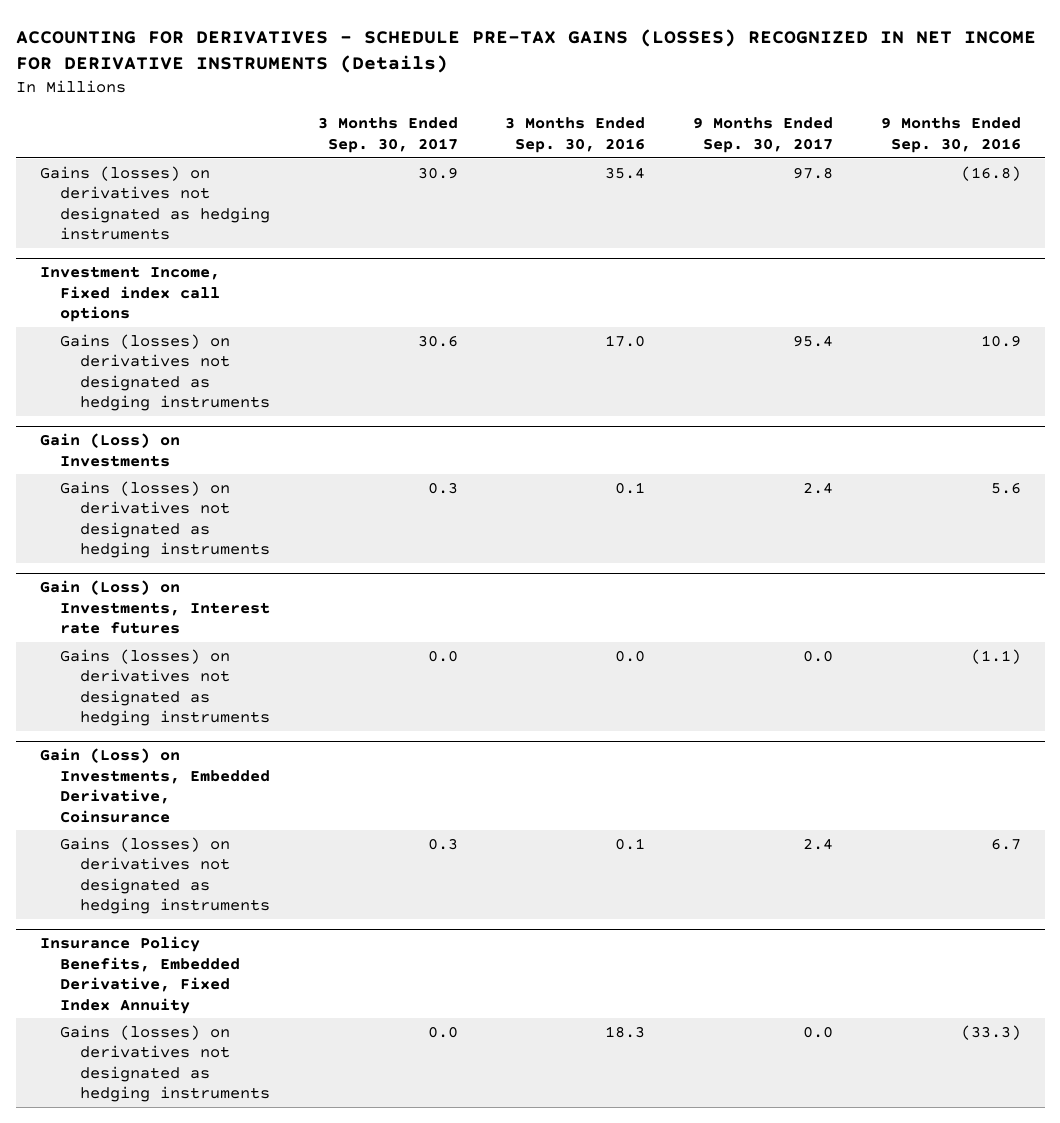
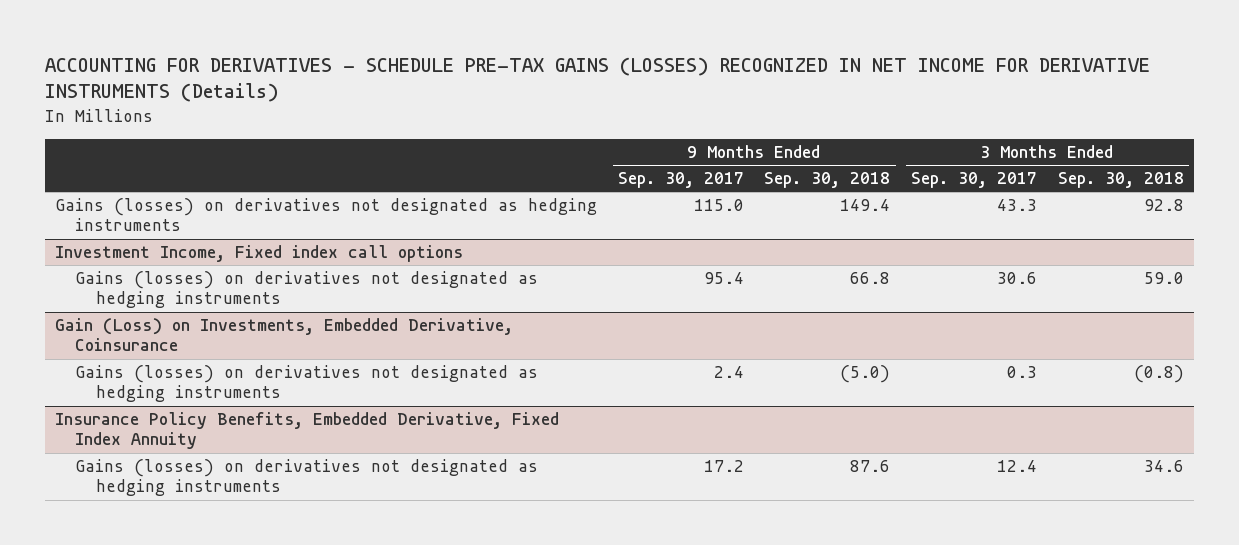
[505,117,646,154] 3 Months Ended Sep. 30, 2016 -> none
[880,117,1021,154] 9 Months Ended Sep. 30, 2016 -> none
none -> [764,172,891,189] Sep. 30, 2018
none -> [1057,172,1184,189] Sep. 30, 2018
[417,166,458,179] 30.9 -> [996,198,1037,211] 43.3
[793,166,834,179] 97.8 -> [693,198,744,211] 115.0
[39,433,180,467] Gain (Loss) on Investments -> none
[59,480,271,559] Gains (losses) on derivatives not designated as hedging instruments -> none
[39,580,270,635] Gain (Loss) on Investments, Interest rate futures -> none
[59,648,271,727] Gains (losses) on derivatives not designated as hedging instruments -> none
[427,1025,458,1038] 0.0 -> [996,459,1037,472] 12.4
[803,1025,834,1038] 0.0 -> [703,459,744,472] 17.2

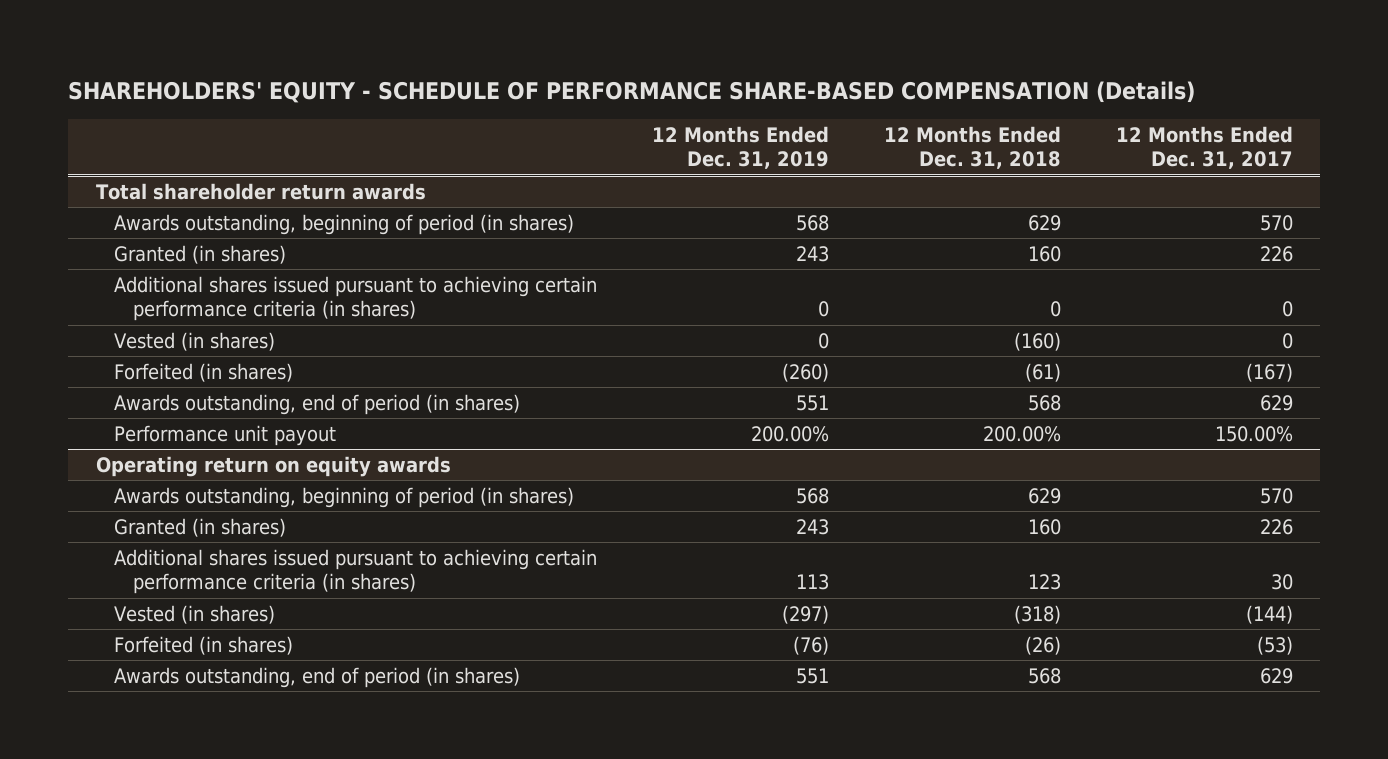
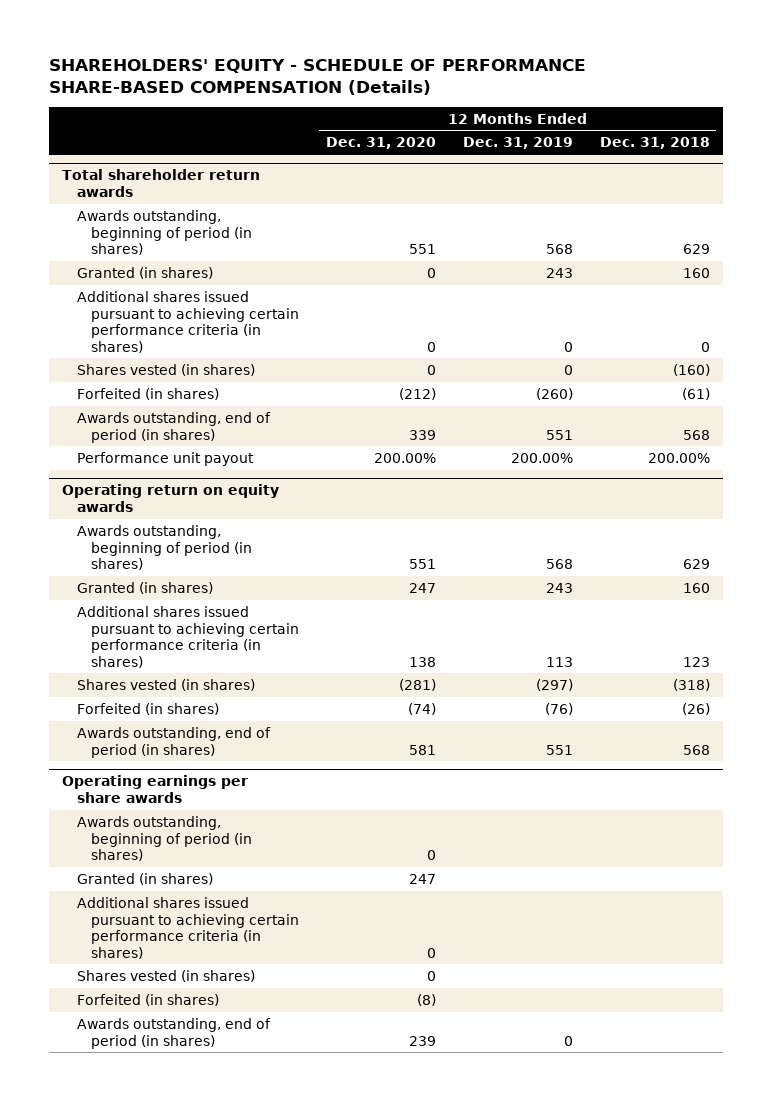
[1115,126,1293,170] 12 Months Ended Dec. 31, 2017 -> none
none -> [326,137,437,150] Dec. 31, 2020
[114,331,276,351] Vested (in shares) -> [76,364,255,377] Shares vested (in shares)
[114,604,276,624] Vested (in shares) -> [76,679,255,692] Shares vested (in shares)
none -> [61,775,248,803] Operating earnings per share awards
none -> [76,816,253,862] Awards outstanding, beginning of period (in shares)
none -> [76,873,213,886] Granted (in shares)
none -> [76,897,300,959] Additional shares issued pursuant to achieving certain performance criteria (in shares)
none -> [76,970,255,983] Shares vested (in shares)
none -> [76,994,219,1007] Forfeited (in shares)
none -> [76,1018,271,1049] Awards outstanding, end of period (in shares)

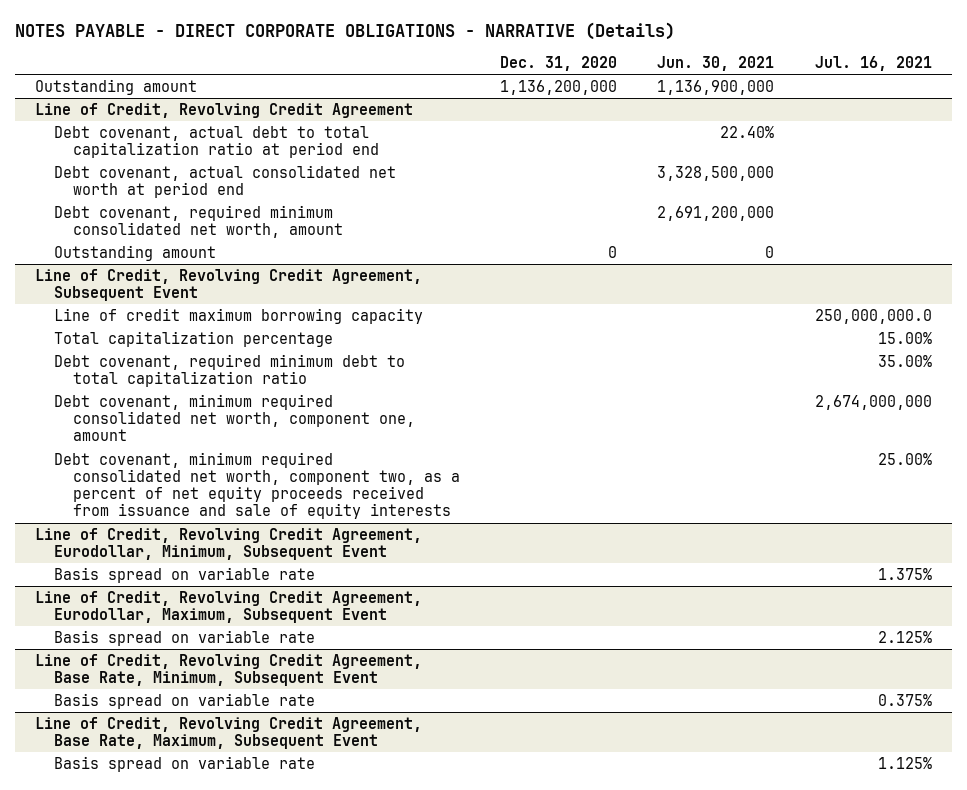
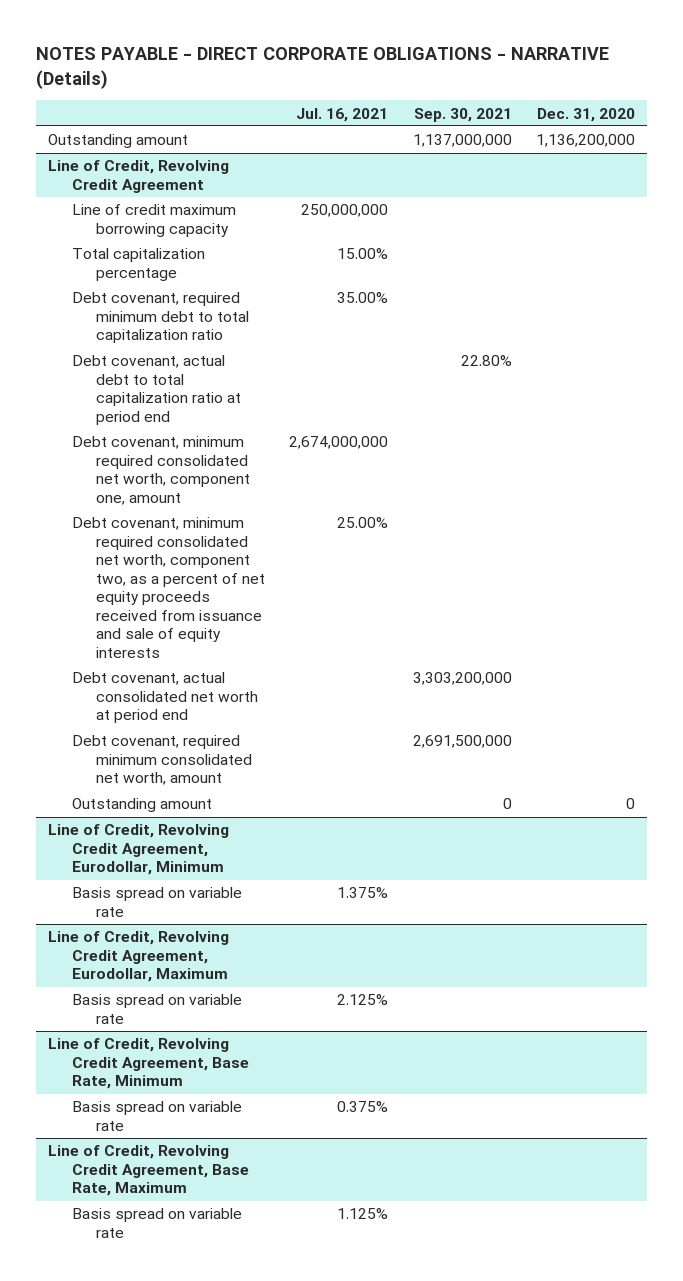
[657,55,775,71] Jun. 30, 2021 -> none
none -> [413,107,512,122] Sep. 30, 2021
[34,268,422,301] Line of Credit, Revolving Credit Agreement, Subsequent Event -> none
[814,308,932,324] 250,000,000.0 -> [301,204,389,218] 250,000,000
[53,125,379,158] Debt covenant, actual debt to total capitalization ratio at period end -> [72,355,242,425] Debt covenant, actual debt to total capitalization ratio at period end
[53,164,396,198] Debt covenant, actual consolidated net worth at period end -> [72,672,259,724] Debt covenant, actual consolidated net worth at period end
[53,204,343,238] Debt covenant, required minimum consolidated net worth, amount -> [72,735,253,786] Debt covenant, required minimum consolidated net worth, amount
[53,244,216,261] Outstanding amount -> [72,798,213,813] Outstanding amount
[34,527,422,560] Line of Credit, Revolving Credit Agreement, Eurodollar, Minimum, Subsequent Event -> [48,824,230,876] Line of Credit, Revolving Credit Agreement, Eurodollar, Minimum
[34,590,422,623] Line of Credit, Revolving Credit Agreement, Eurodollar, Maximum, Subsequent Event -> [48,931,230,983] Line of Credit, Revolving Credit Agreement, Eurodollar, Maximum
[34,653,422,686] Line of Credit, Revolving Credit Agreement, Base Rate, Minimum, Subsequent Event -> [48,1038,250,1090] Line of Credit, Revolving Credit Agreement, Base Rate, Minimum
[34,716,422,749] Line of Credit, Revolving Credit Agreement, Base Rate, Maximum, Subsequent Event -> [48,1145,250,1197] Line of Credit, Revolving Credit Agreement, Base Rate, Maximum

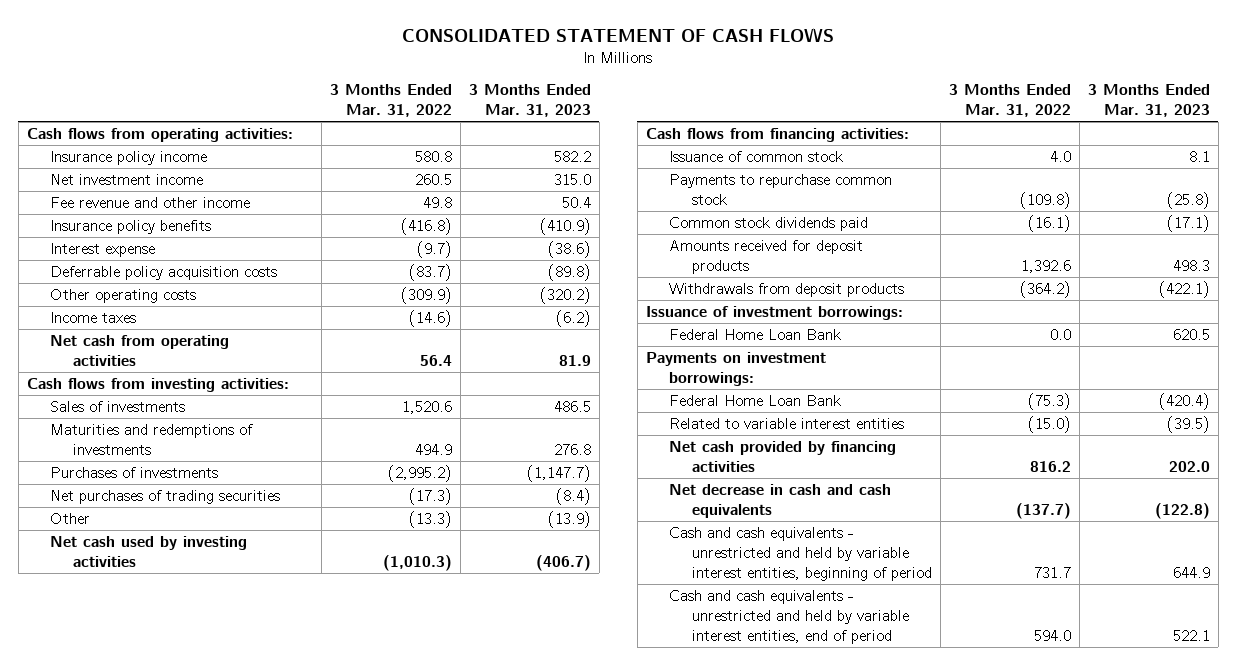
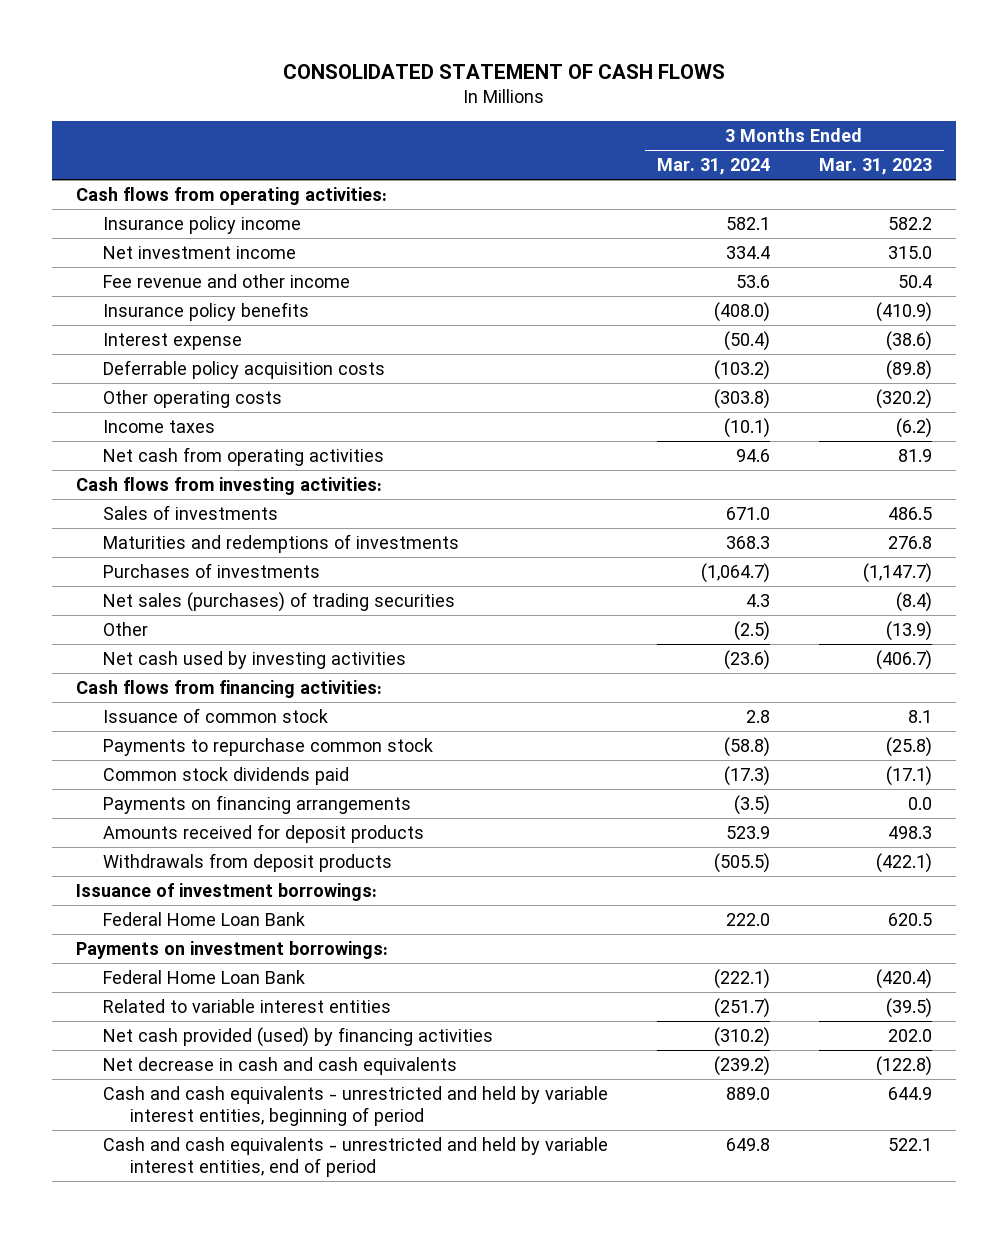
[329,83,452,117] 3 Months Ended Mar. 31, 2022 -> none
none -> [656,158,770,176] Mar. 31, 2024
[49,490,280,505] Net purchases of trading securities -> [102,591,455,612] Net sales (purchases) of trading securities
none -> [102,794,411,814] Payments on financing arrangements
[668,441,896,472] Net cash provided by financing activities -> [102,1026,493,1047] Net cash provided (used) by financing activities

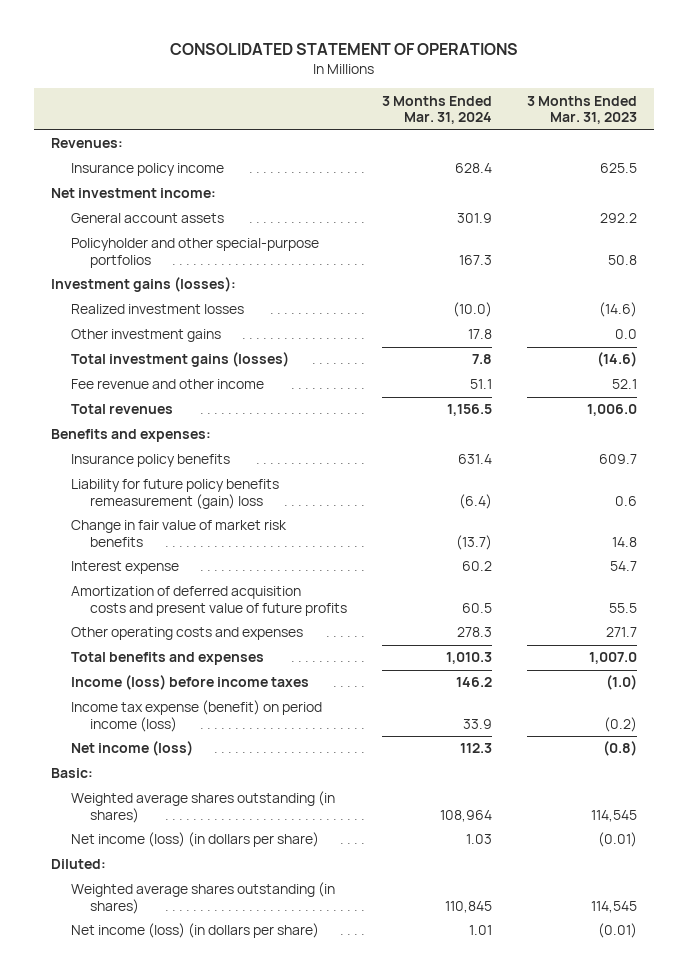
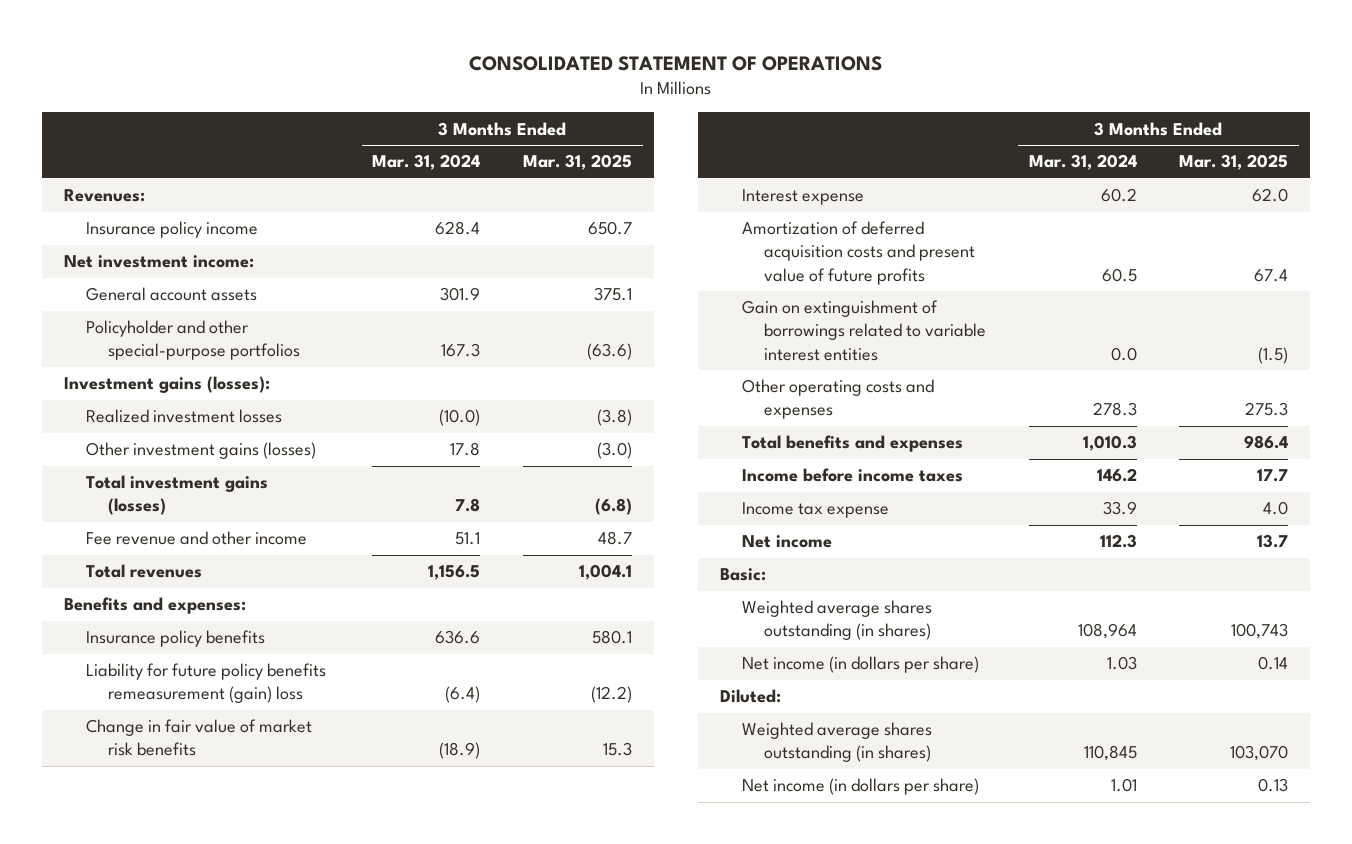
[526,95,637,125] 3 Months Ended Mar. 31, 2023 -> none
none -> [523,154,633,171] Mar. 31, 2025
[70,329,221,343] Other investment gains -> [85,442,316,460] Other investment gains (losses)
[458,454,493,465] 631.4 -> [435,630,481,645] 636.6
[456,535,493,551] (13.7) -> [439,742,481,760] (18.9)
none -> [741,300,986,361] Gain on extinguishment of borrowings related to variable interest entities
[70,675,309,691] Income (loss) before income taxes -> [741,468,963,483] Income before income taxes
[70,700,322,733] Income tax expense (benefit) on period income (loss) -> [741,502,889,519] Income tax expense
[70,741,193,757] Net income (loss) -> [741,535,832,549] Net income
[70,832,319,848] Net income (loss) (in dollars per share) -> [741,656,979,674] Net income (in dollars per share)
[70,923,319,939] Net income (loss) (in dollars per share) -> [741,778,979,796] Net income (in dollars per share)

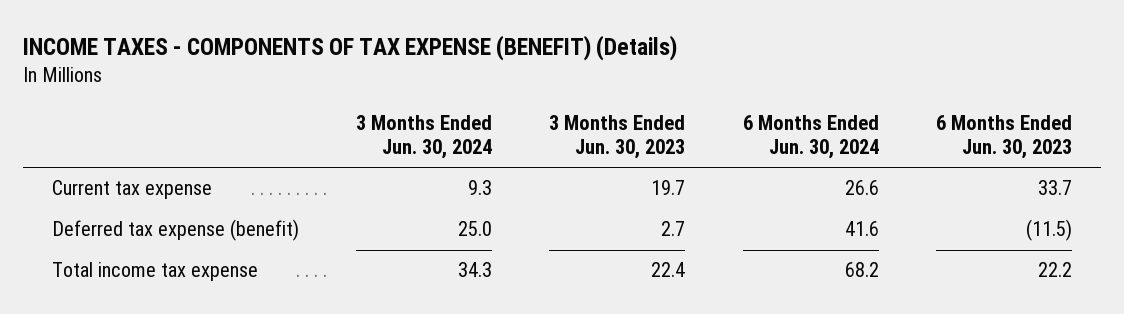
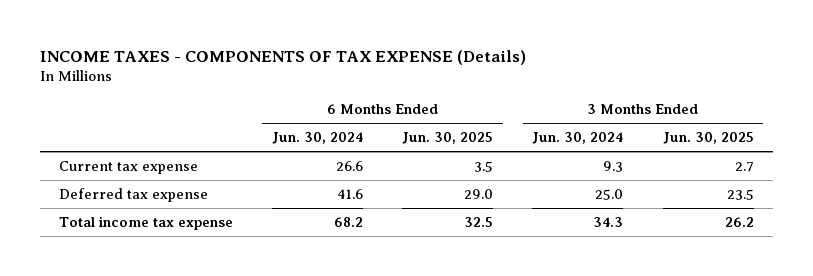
[22,34,677,61] INCOME TAXES - COMPONENTS OF TAX EXPENSE (BENEFIT) (Details) -> [39,49,526,65] INCOME TAXES - COMPONENTS OF TAX EXPENSE (Details)
[549,114,686,160] 3 Months Ended Jun. 30, 2023 -> none
[936,114,1073,160] 6 Months Ended Jun. 30, 2023 -> none
none -> [402,132,494,145] Jun. 30, 2025
none -> [662,132,754,145] Jun. 30, 2025
[51,219,299,242] Deferred tax expense (benefit) -> [59,187,209,202] Deferred tax expense

